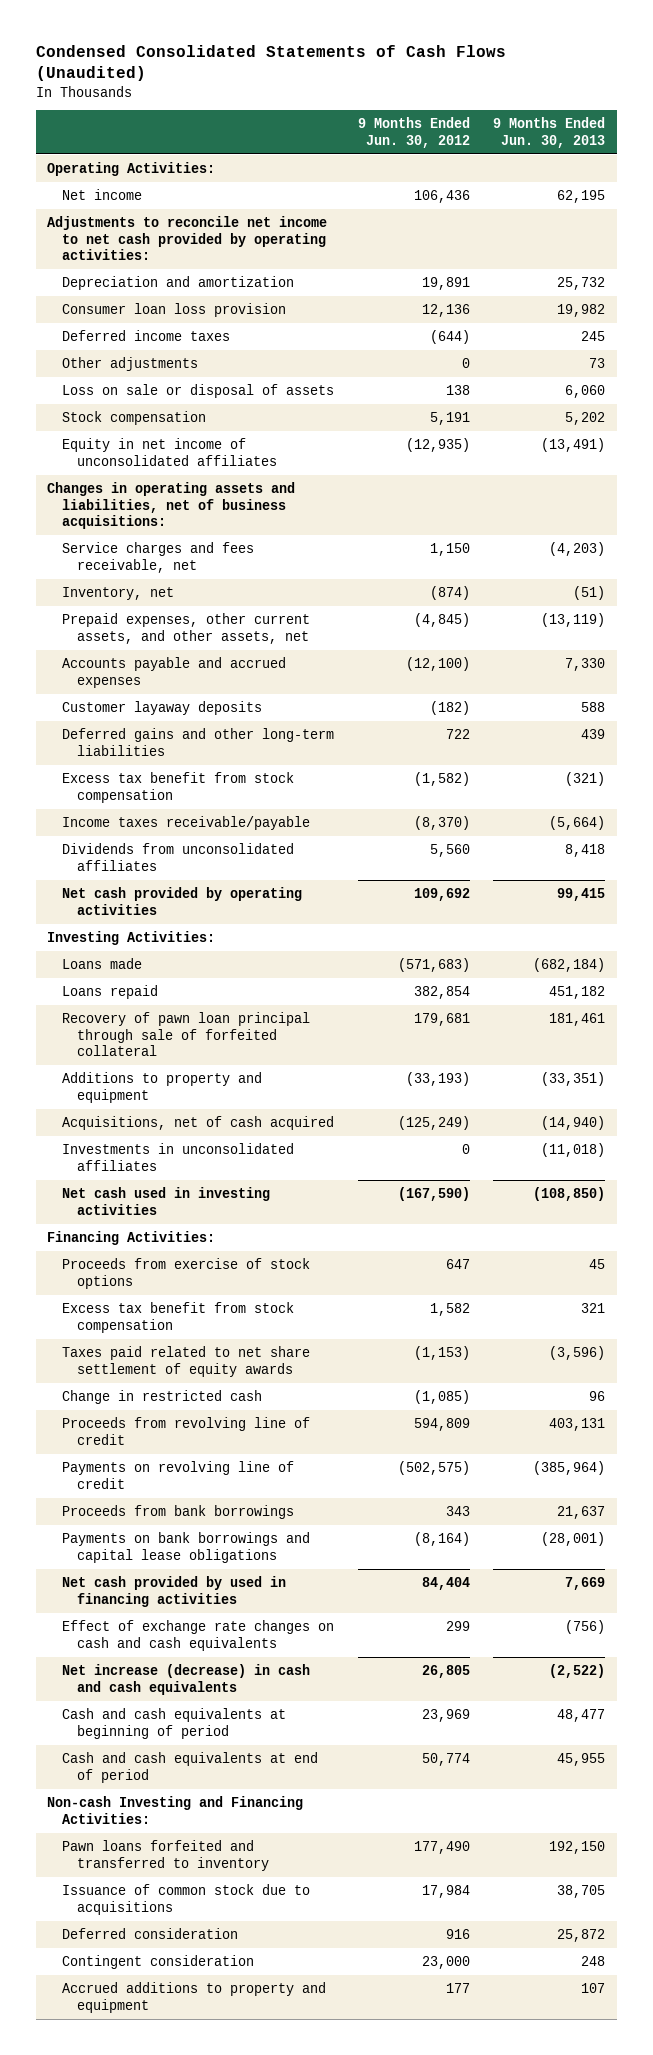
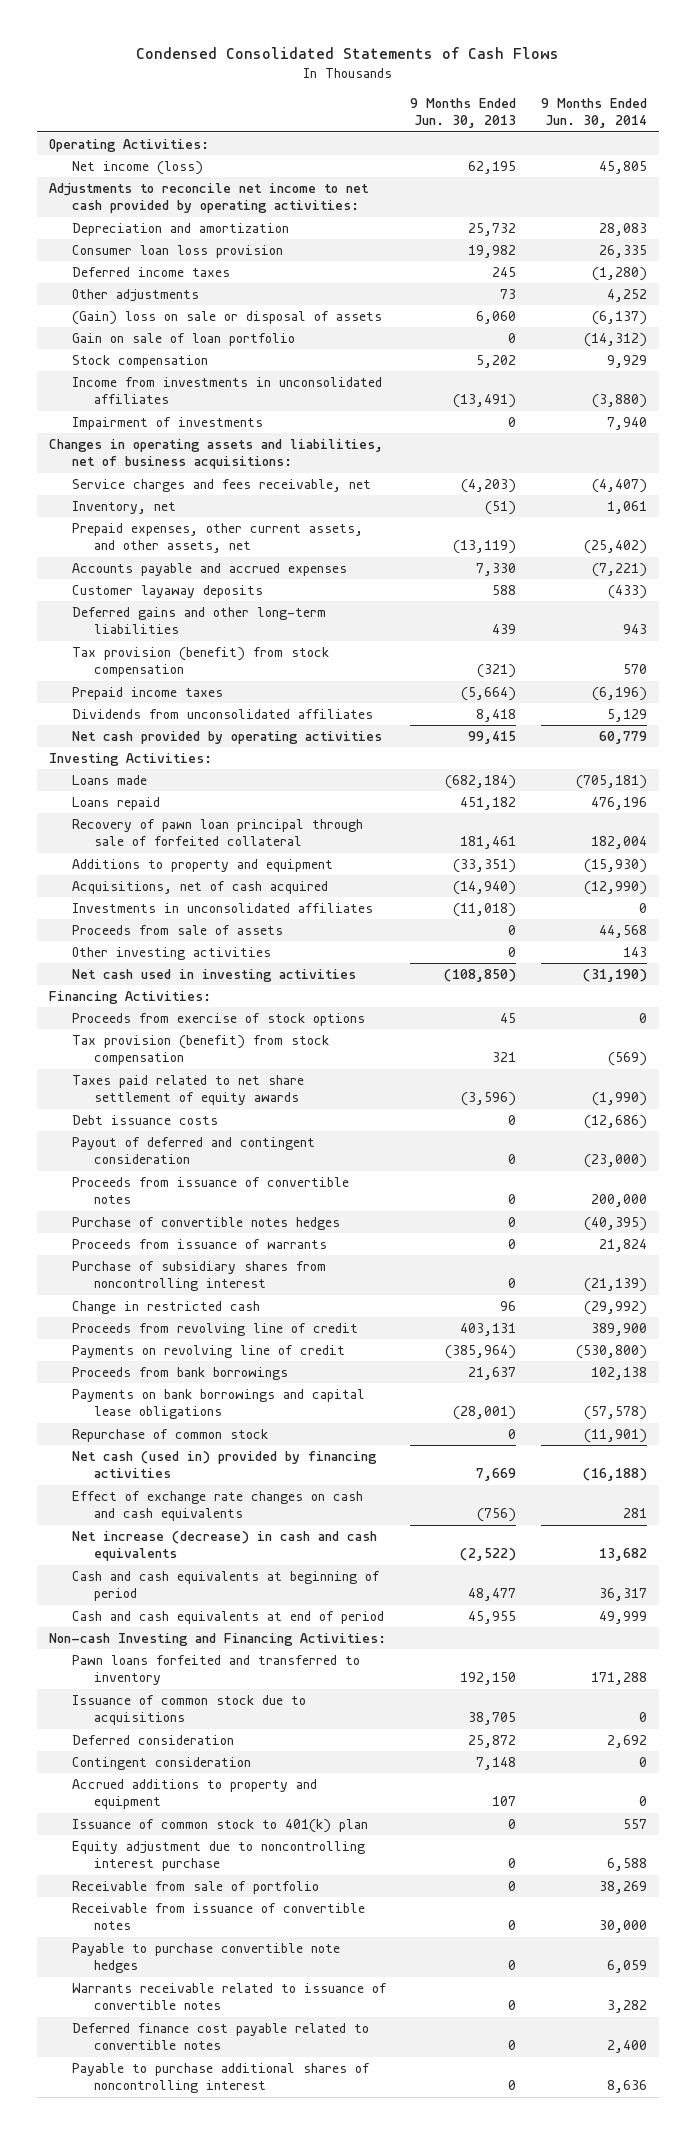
[35,44,506,82] Condensed Consolidated Statements of Cash Flows (Unaudited) -> [135,46,559,59] Condensed Consolidated Statements of Cash Flows
[357,117,470,148] 9 Months Ended Jun. 30, 2012 -> none
none -> [540,98,647,129] 9 Months Ended Jun. 30, 2014
[62,188,143,200] Net income -> [71,161,203,176] Net income (loss)
[62,383,335,398] Loss on sale or disposal of assets -> [71,311,382,326] (Gain) loss on sale or disposal of assets
none -> [71,333,295,347] Gain on sale of loan portfolio
[62,437,278,466] Equity in net income of unconsolidated affiliates -> [71,377,382,405] Income from investments in unconsolidated affiliates
none -> [71,417,263,431] Impairment of investments
[62,771,295,803] Excess tax benefit from stock compensation -> [71,647,329,678] Tax provision (benefit) from stock compensation
[62,815,311,830] Income taxes receivable/payable -> [71,687,223,701] Prepaid income taxes
none -> [71,925,283,936] Proceeds from sale of assets
none -> [71,947,271,961] Other investing activities
[62,1301,295,1333] Excess tax benefit from stock compensation -> [71,1035,329,1066] Tax provision (benefit) from stock compensation
none -> [71,1115,218,1126] Debt issuance costs
none -> [71,1137,315,1165] Payout of deferred and contingent consideration
none -> [71,1177,349,1205] Proceeds from issuance of convertible notes
none -> [71,1217,340,1231] Purchase of convertible notes hedges
none -> [71,1239,327,1250] Proceeds from issuance of warrants
none -> [71,1261,326,1292] Purchase of subsidiary shares from noncontrolling interest
none -> [71,1429,268,1443] Repurchase of common stock
[62,1575,287,1607] Net cash provided by used in financing activities -> [71,1451,377,1479] Net cash (used in) provided by financing activities
[581,1955,606,1966] 248 -> [476,1757,517,1771] 7,148
none -> [71,1819,368,1834] Issuance of common stock to 401(k) plan
none -> [71,1841,365,1872] Equity adjustment due to noncontrolling interest purchase
none -> [71,1881,319,1895] Receivable from sale of portfolio
none -> [71,1903,365,1931] Receivable from issuance of convertible notes
none -> [71,1943,340,1974] Payable to purchase convertible note hedges
none -> [71,1983,387,2011] Warrants receivable related to issuance of convertible notes
none -> [71,2023,369,2051] Deferred finance cost payable related to convertible notes
none -> [71,2063,370,2094] Payable to purchase additional shares of noncontrolling interest

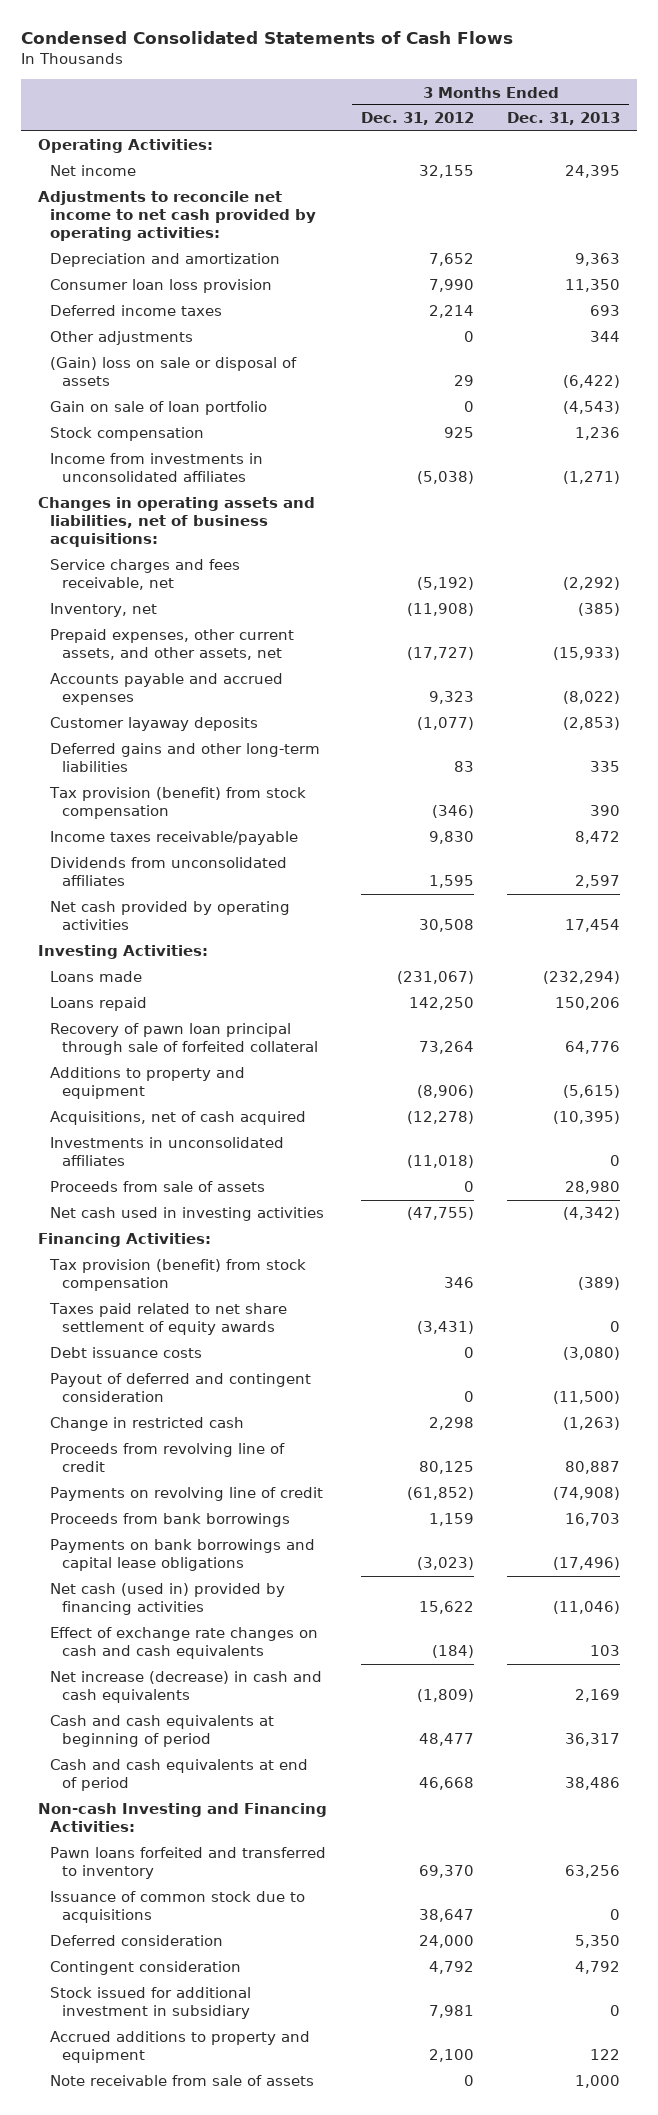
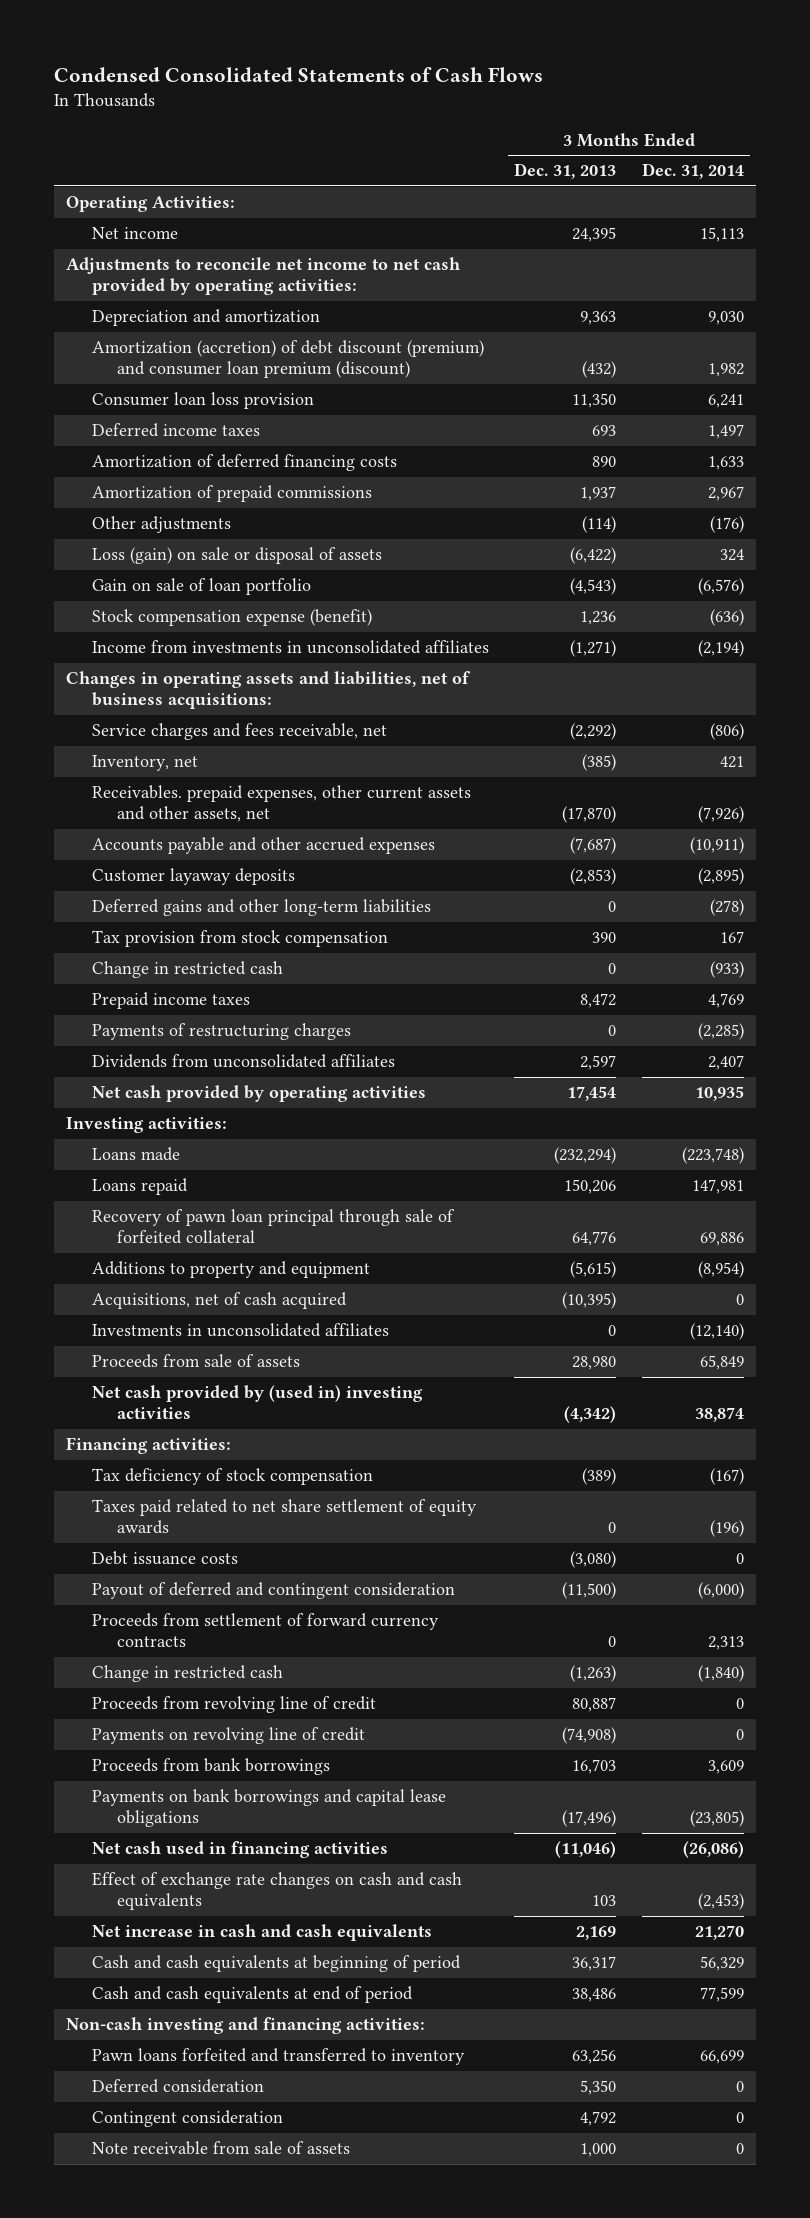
[360,112,474,126] Dec. 31, 2012 -> none
none -> [641,163,744,180] Dec. 31, 2014
none -> [91,340,484,379] Amortization (accretion) of debt discount (premium) and consumer loan premium (discount)
none -> [91,454,397,472] Amortization of deferred financing costs
none -> [91,485,372,503] Amortization of prepaid commissions
[590,331,621,343] 344 -> [582,516,617,534] (114)
[50,357,298,387] (Gain) loss on sale or disposal of assets -> [91,547,382,565] Loss (gain) on sale or disposal of assets
[50,427,205,442] Stock compensation -> [91,609,372,627] Stock compensation expense (benefit)
[50,629,295,661] Prepaid expenses, other current assets, and other assets, net -> [91,785,471,823] Receivables. prepaid expenses, other current assets and other assets, net
[553,647,621,661] (15,933) -> [562,806,617,824] (17,870)
[50,673,284,706] Accounts payable and accrued expenses -> [91,837,435,855] Accounts payable and other accrued expenses
[563,691,621,705] (8,022) -> [570,837,617,855] (7,687)
[590,761,621,773] 335 -> [608,901,617,913] 0
[49,787,307,820] Tax provision (benefit) from stock compensation -> [91,930,388,948] Tax provision from stock compensation
none -> [91,961,283,979] Change in restricted cash
[50,831,299,846] Income taxes receivable/payable -> [91,992,250,1010] Prepaid income taxes
none -> [91,1023,351,1041] Payments of restructuring charges
[37,945,208,960] Investing Activities: -> [66,1117,228,1134] Investing activities:
[50,1207,325,1222] Net cash used in investing activities -> [91,1385,423,1420] Net cash provided by (used in) investing activities
[37,1233,211,1248] Financing Activities: -> [66,1437,232,1455] Financing activities:
[49,1259,307,1292] Tax provision (benefit) from stock compensation -> [91,1468,373,1486] Tax deficiency of stock compensation
none -> [91,1613,439,1648] Proceeds from settlement of forward currency contracts
[50,1583,286,1616] Net cash (used in) provided by financing activities -> [91,1841,388,1859] Net cash used in financing activities
[50,1671,323,1704] Net increase (decrease) in cash and cash equivalents -> [91,1924,432,1942] Net increase in cash and cash equivalents
[37,1803,327,1833] Non-cash Investing and Financing Activities: -> [66,2017,426,2035] Non-cash investing and financing activities:
[50,1891,306,1924] Issuance of common stock due to acquisitions -> none
[50,1987,252,2020] Stock issued for additional investment in subsidiary -> none
[50,2031,311,2064] Accrued additions to property and equipment -> none

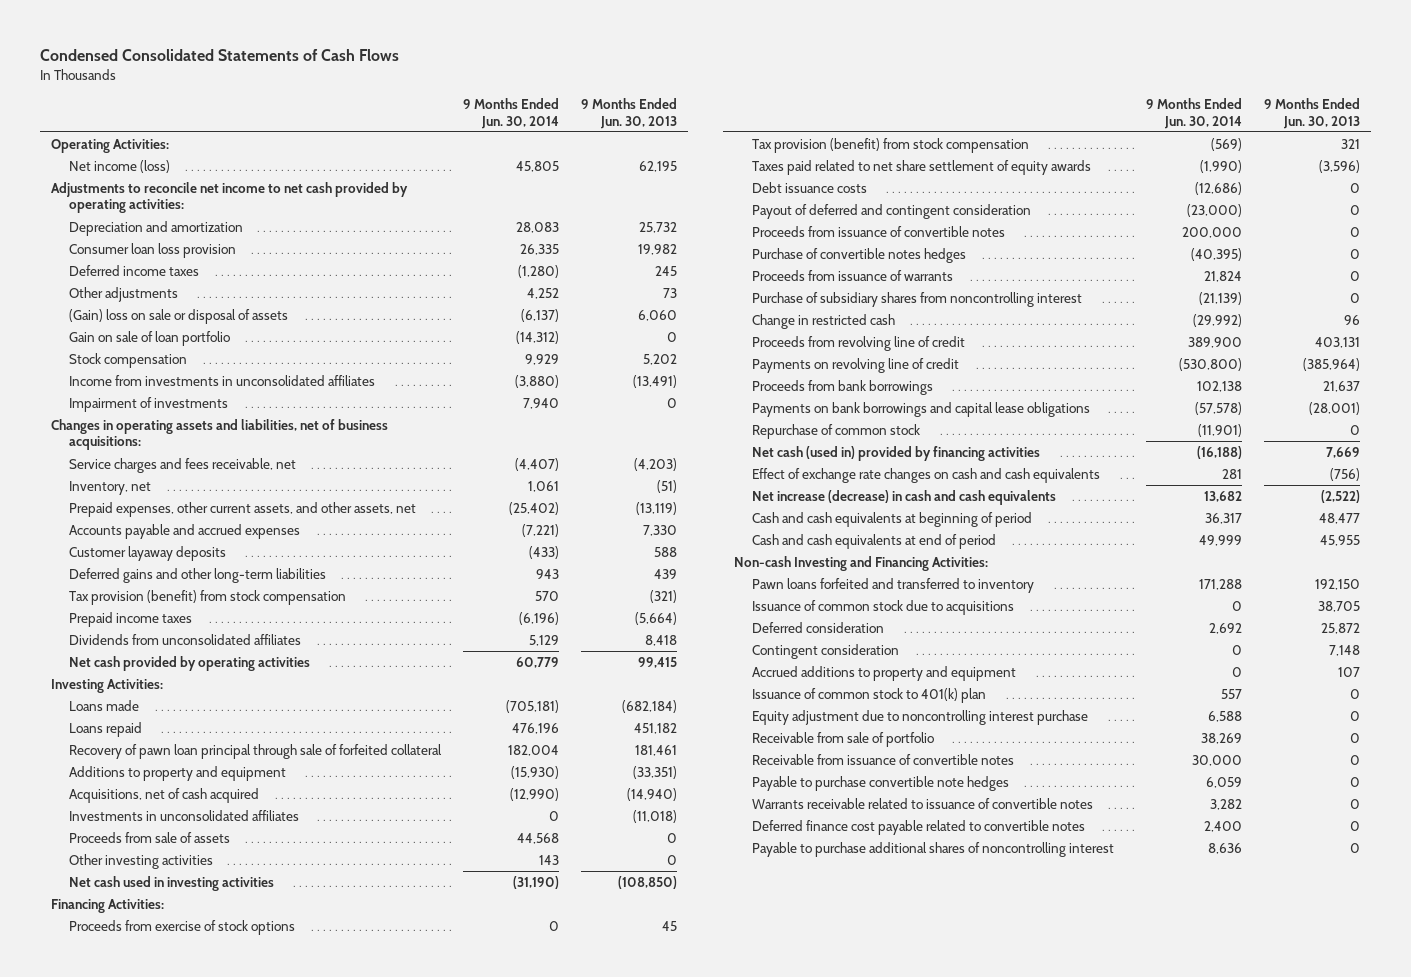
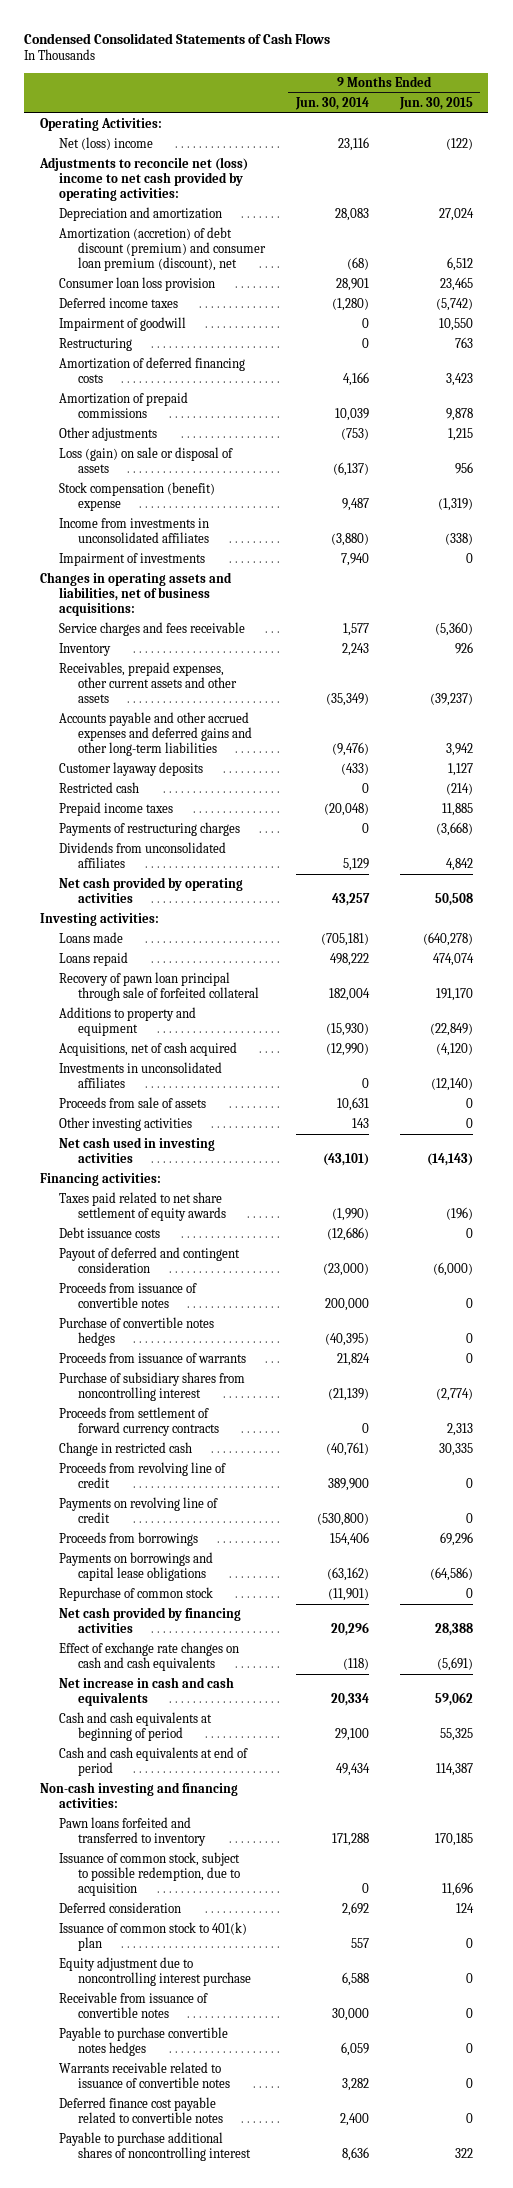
[581,98,678,129] 9 Months Ended Jun. 30, 2013 -> none
none -> [398,97,473,111] Jun. 30, 2015
[69,159,171,173] Net income (loss) -> [58,137,153,151] Net (loss) income
[516,160,560,172] 45,805 -> [337,137,369,152] 23,116
[50,181,408,214] Adjustments to reconcile net income to net cash provided by operating activities: -> [38,157,248,201] Adjustments to reconcile net (loss) income to net cash provided by operating activities:
none -> [58,227,266,271] Amortization (accretion) of debt discount (premium) and consumer loan premium (discount), net
[520,243,560,255] 26,335 -> [335,278,369,292] 28,901
[69,330,231,346] Gain on sale of loan portfolio -> none
none -> [58,317,186,332] Impairment of goodwill
none -> [58,338,132,352] Restructuring
none -> [58,357,245,384] Amortization of deferred financing costs
none -> [58,392,188,419] Amortization of prepaid commissions
[527,287,560,299] 4,252 -> [340,428,369,441] (753)
[69,308,289,324] (Gain) loss on sale or disposal of assets -> [58,447,233,474] Loss (gain) on sale or disposal of assets
[69,352,188,368] Stock compensation -> [58,482,215,512] Stock compensation (benefit) expense
[525,353,560,365] 9,929 -> [341,498,369,512] 9,487
[69,457,297,473] Service charges and fees receivable, net -> [58,622,245,637] Service charges and fees receivable
[515,457,560,471] (4,407) -> [342,623,369,637] 1,577
[69,480,152,495] Inventory, net -> [58,643,111,657] Inventory
[528,480,560,492] 1,061 -> [341,643,369,657] 2,243
[69,501,417,517] Prepaid expenses, other current assets, and other assets, net -> [58,662,237,703] Receivables, prepaid expenses, other current assets and other assets
[509,501,560,515] (25,402) -> [325,692,369,706] (35,349)
[69,523,301,539] Accounts payable and accrued expenses -> [58,712,252,756] Accounts payable and other accrued expenses and deferred gains and other long-term liabilities
[522,523,560,537] (7,221) -> [331,741,369,756] (9,476)
[69,567,327,583] Deferred gains and other long-term liabilities -> none
[69,589,347,605] Tax provision (benefit) from stock compensation -> none
none -> [58,782,139,794] Restricted cash
[519,611,560,625] (6,196) -> [323,803,369,817] (20,048)
none -> [58,822,240,837] Payments of restructuring charges
[516,656,560,668] 60,779 -> [331,893,370,907] 43,257
[50,678,163,693] Investing Activities: -> [39,913,159,927] Investing activities:
[512,722,560,734] 476,196 -> [329,953,369,967] 498,222
[517,832,560,844] 44,568 -> [336,1097,369,1112] 10,631
[69,919,296,935] Proceeds from exercise of stock options -> none
[752,137,1030,153] Tax provision (benefit) from stock compensation -> none
[513,875,560,889] (31,190) -> [322,1153,369,1167] (43,101)
[50,898,164,913] Financing Activities: -> [39,1173,161,1187] Financing activities:
none -> [58,1407,219,1437] Proceeds from settlement of forward currency contracts
[1193,313,1243,327] (29,992) -> [325,1442,369,1457] (40,761)
[752,379,934,395] Proceeds from bank borrowings -> [58,1532,198,1547] Proceeds from borrowings
[1197,380,1243,392] 102,138 -> [329,1532,369,1547] 154,406
[752,401,1091,417] Payments on bank borrowings and capital lease obligations -> [58,1552,213,1582] Payments on borrowings and capital lease obligations
[1195,401,1243,415] (57,578) -> [326,1567,369,1582] (63,162)
[752,445,1041,461] Net cash (used in) provided by financing activities -> [58,1607,241,1634] Net cash provided by financing activities
[1197,445,1243,459] (16,188) -> [330,1622,369,1637] 20,296
[1222,468,1243,479] 281 -> [342,1658,369,1671] (118)
[752,489,1057,505] Net increase (decrease) in cash and cash equivalents -> [58,1677,234,1707] Net increase in cash and cash equivalents
[1204,490,1243,502] 13,682 -> [330,1693,369,1707] 20,334
[1205,512,1243,524] 36,317 -> [334,1728,369,1742] 29,100
[1199,534,1243,546] 49,999 -> [335,1763,370,1777] 49,434
[733,555,988,571] Non-cash Investing and Financing Activities: -> [39,1782,238,1809] Non-cash investing and financing activities:
[752,599,1015,615] Issuance of common stock due to acquisitions -> [58,1852,240,1896] Issuance of common stock, subject to possible redemption, due to acquisition
[752,643,900,659] Contingent consideration -> none
[752,665,1017,681] Accrued additions to property and equipment -> none
[752,731,935,747] Receivable from sale of portfolio -> none
[752,775,1010,791] Payable to purchase convertible note hedges -> [58,2027,228,2057] Payable to purchase convertible notes hedges

